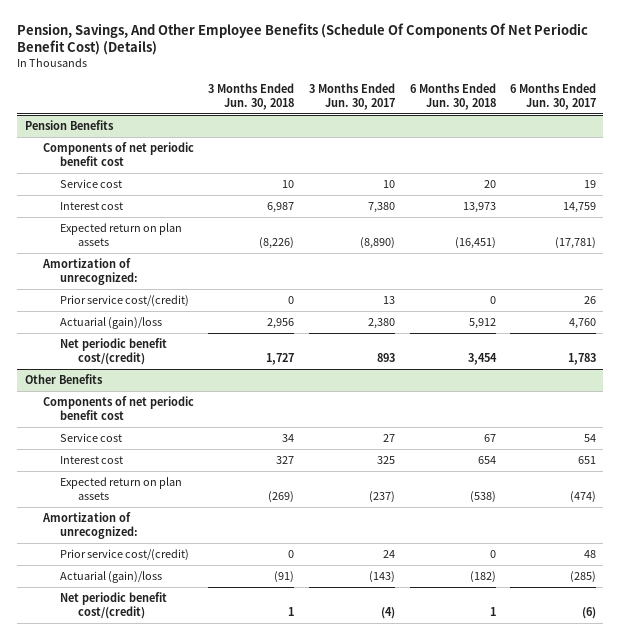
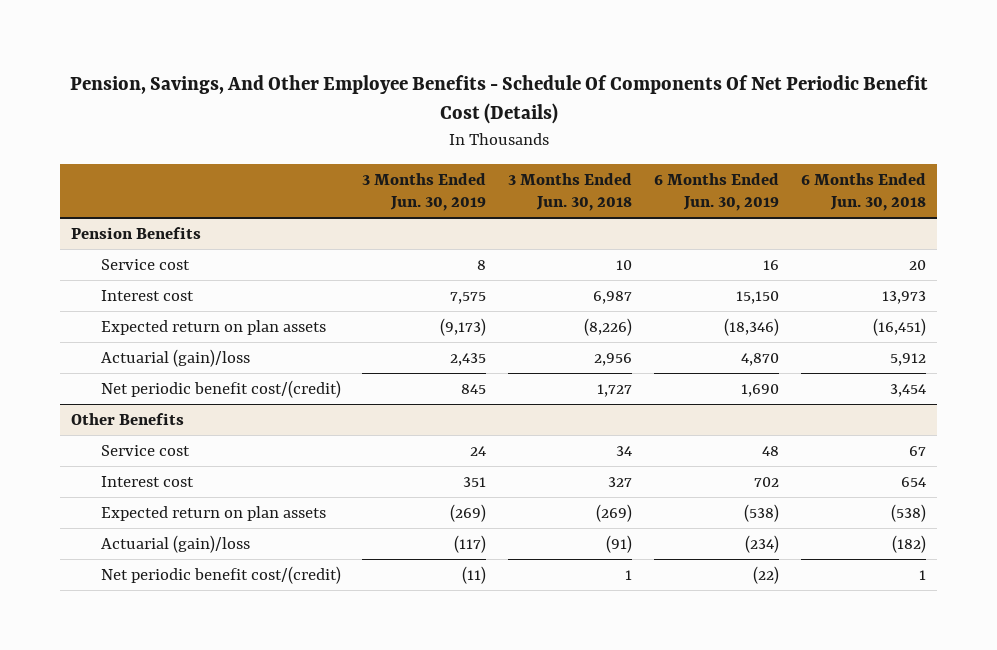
[17,22,589,55] Pension, Savings, And Other Employee Benefits (Schedule Of Components Of Net Periodic Benefit Cost) (Details) -> [69,74,928,125] Pension, Savings, And Other Employee Benefits - Schedule Of Components Of Net Periodic Benefit Cost (Details)
[308,83,395,111] 3 Months Ended Jun. 30, 2017 -> none
[510,83,597,111] 6 Months Ended Jun. 30, 2017 -> none
none -> [362,172,487,212] 3 Months Ended Jun. 30, 2019
none -> [654,172,780,212] 6 Months Ended Jun. 30, 2019
[42,142,194,166] Components of net periodic benefit cost -> none
[41,258,139,285] Amortization of unrecognized: -> none
[60,295,190,308] Prior service cost/(credit) -> none
[42,396,194,420] Components of net periodic benefit cost -> none
[41,512,139,539] Amortization of unrecognized: -> none
[60,549,190,562] Prior service cost/(credit) -> none

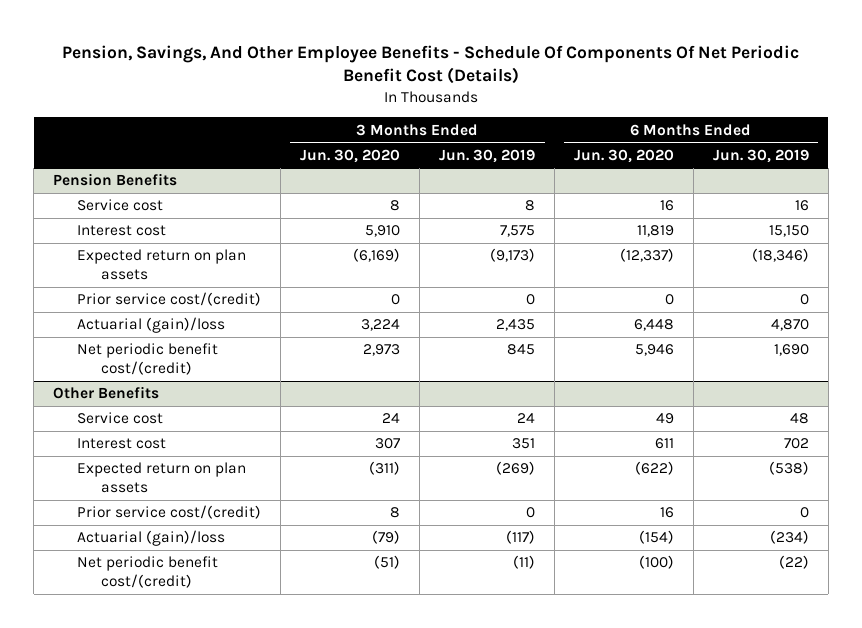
[508,172,633,212] 3 Months Ended Jun. 30, 2018 -> none
[801,172,927,212] 6 Months Ended Jun. 30, 2018 -> none
none -> [300,148,401,163] Jun. 30, 2020
none -> [573,148,674,163] Jun. 30, 2020
none -> [77,292,262,307] Prior service cost/(credit)
none -> [77,505,262,520] Prior service cost/(credit)

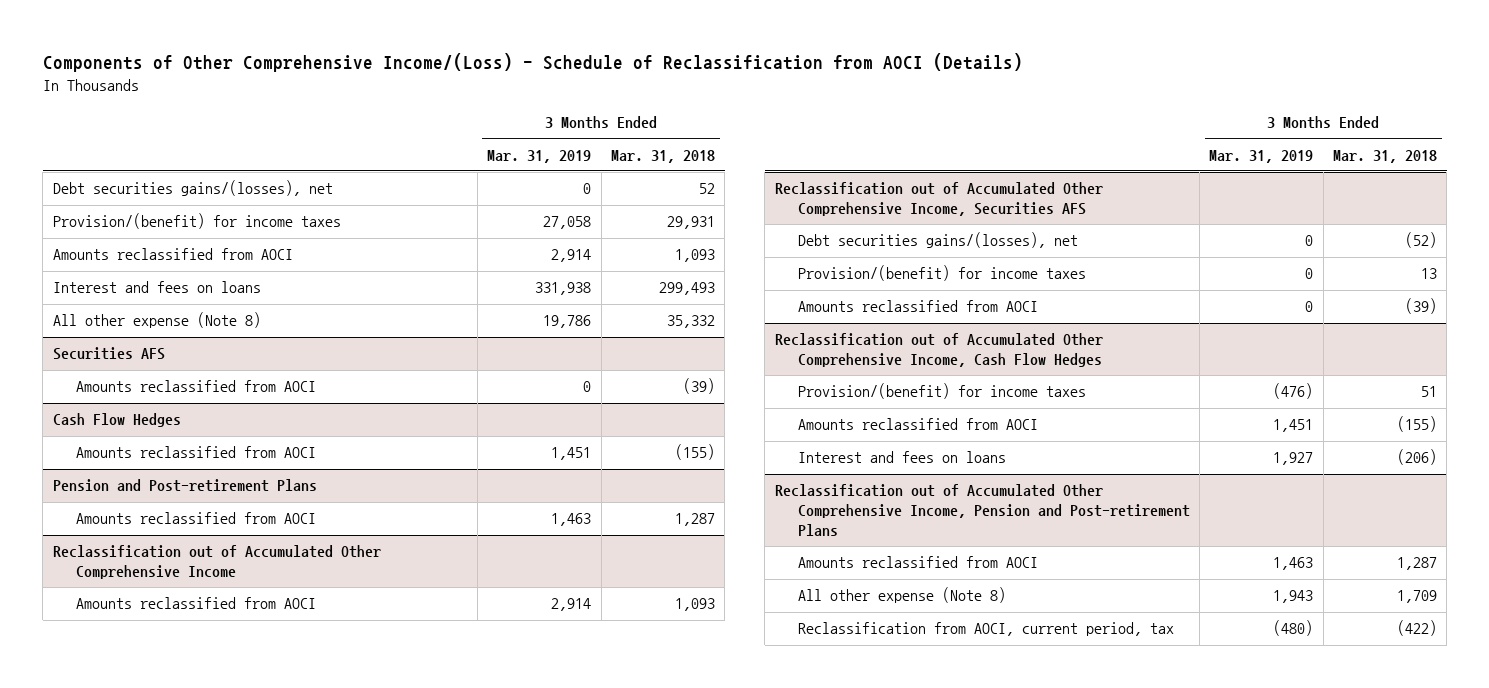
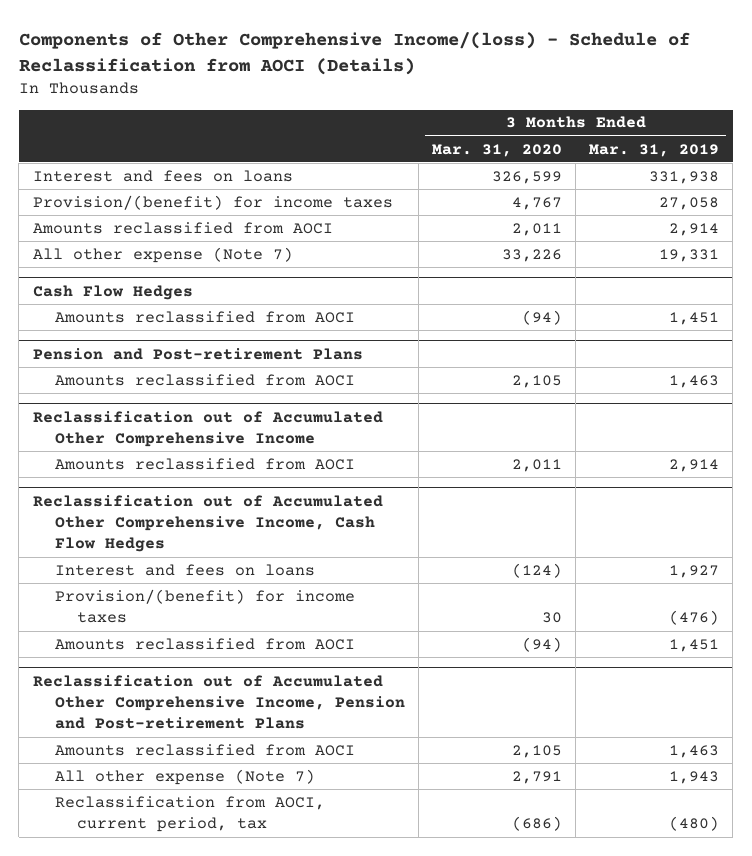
[42,52,1023,72] Components of Other Comprehensive Income/(Loss) - Schedule of Reclassification from AOCI (Details) -> [18,31,690,75] Components of Other Comprehensive Income/(loss) - Schedule of Reclassification from AOCI (Details)
[610,149,715,163] Mar. 31, 2018 -> none
none -> [431,143,562,157] Mar. 31, 2020
[52,180,333,197] Debt securities gains/(losses), net -> none
[52,281,261,294] Interest and fees on loans -> [32,169,293,182] Interest and fees on loans
[52,347,165,361] Securities AFS -> none
[75,380,316,393] Amounts reclassified from AOCI -> none
[52,312,261,329] All other expense (Note 8) -> [32,246,293,263] All other expense (Note 7)
[543,315,592,329] 19,786 -> [659,248,720,262] 19,331
[774,182,1103,217] Reclassification out of Accumulated Other Comprehensive Income, Securities AFS -> none
[797,232,1078,249] Debt securities gains/(losses), net -> none
[797,265,1086,282] Provision/(benefit) for income taxes -> none
[797,300,1038,313] Amounts reclassified from AOCI -> none
[797,451,1006,464] Interest and fees on loans -> [54,563,315,576] Interest and fees on loans
[797,587,1006,604] All other expense (Note 8) -> [54,768,315,785] All other expense (Note 7)

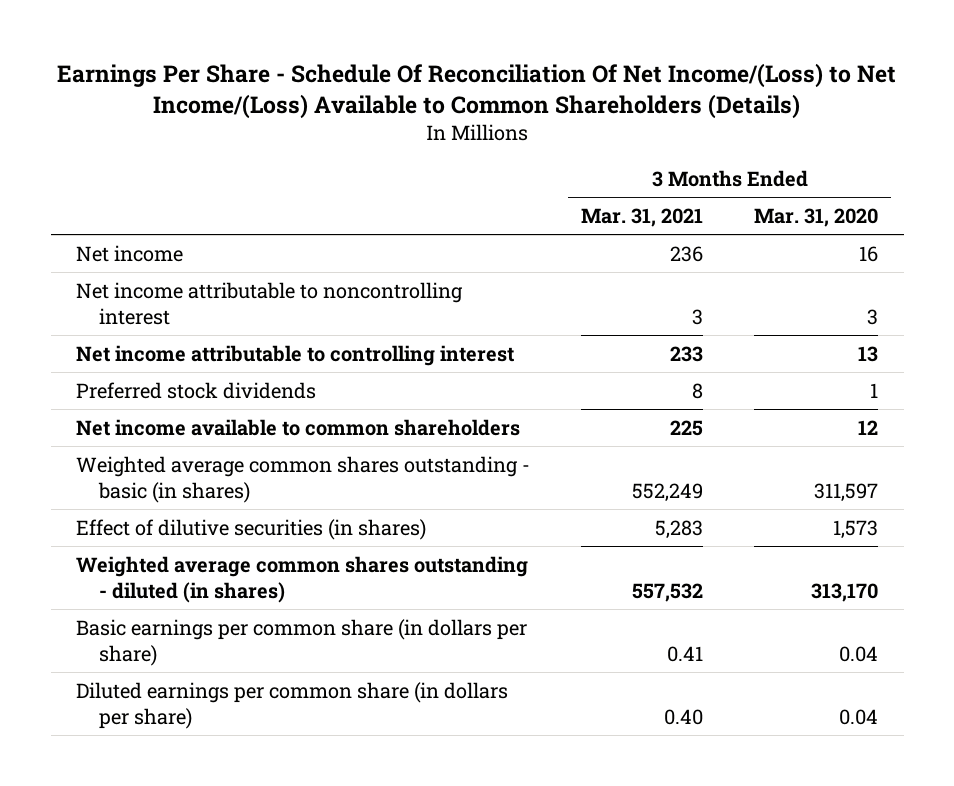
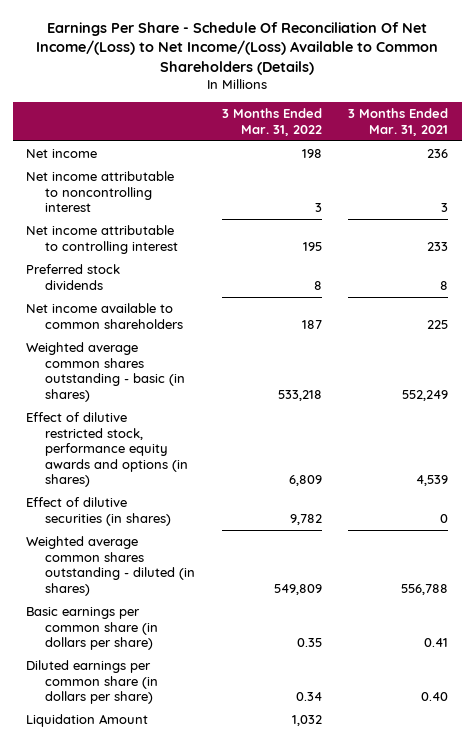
[754,207,879,227] Mar. 31, 2020 -> none
none -> [221,108,322,136] 3 Months Ended Mar. 31, 2022
none -> [25,412,189,488] Effect of dilutive restricted stock, performance equity awards and options (in shares)
[655,519,704,539] 5,283 -> [440,513,449,523] 0
[632,582,704,602] 557,532 -> [401,583,449,595] 556,788
none -> [25,714,148,728] Liquidation Amount

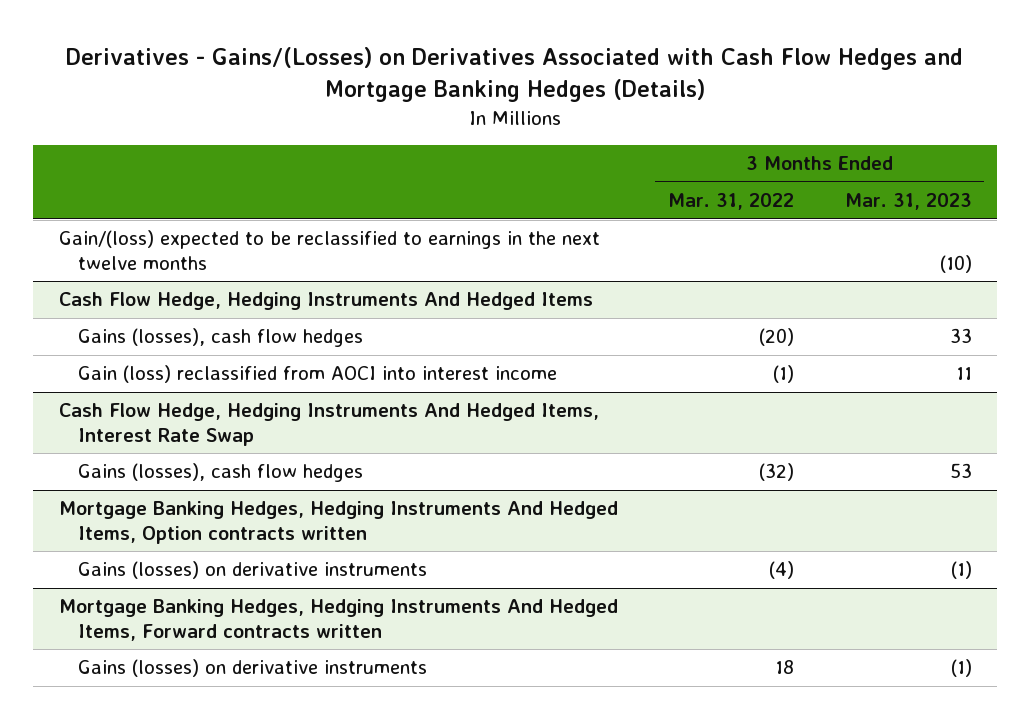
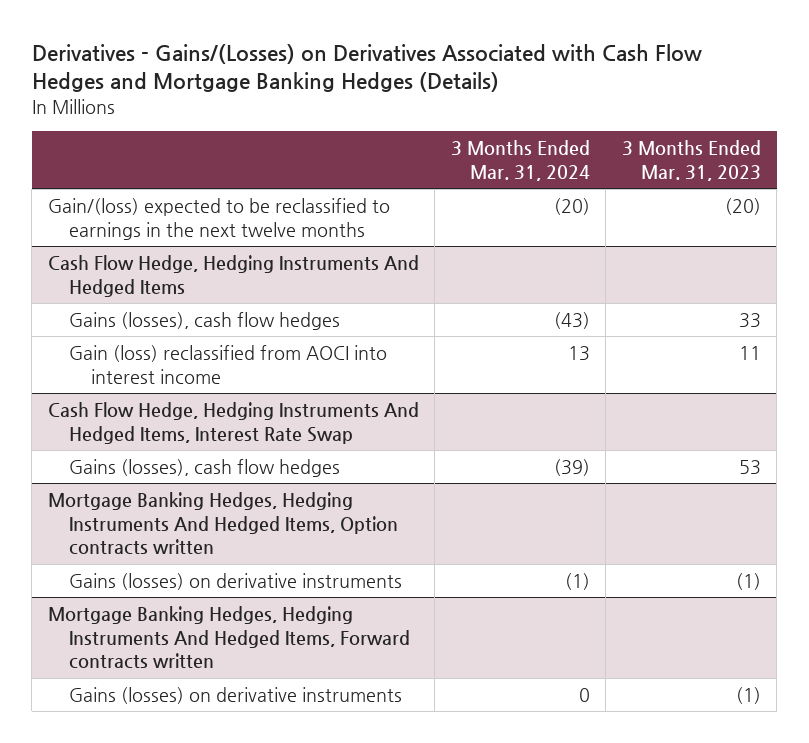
[668,193,795,211] Mar. 31, 2022 -> none
none -> [450,140,590,181] 3 Months Ended Mar. 31, 2024
[939,254,972,273] (10) -> [724,198,761,216] (20)

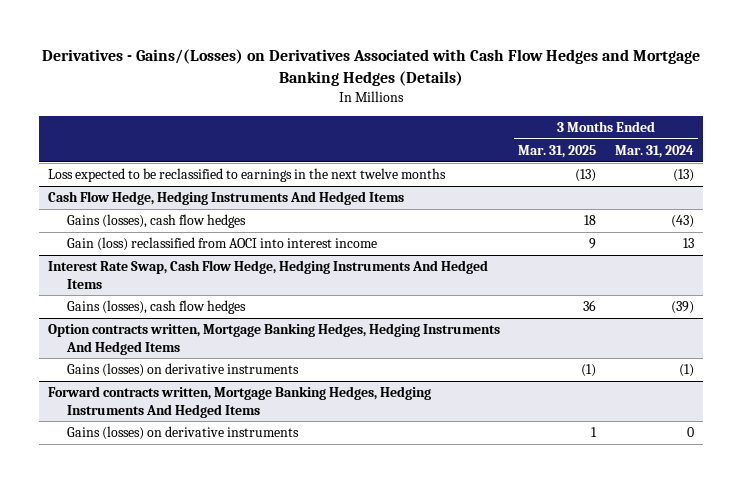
[621,140,761,181] 3 Months Ended Mar. 31, 2023 -> none
none -> [518,144,597,158] Mar. 31, 2025
[47,198,390,240] Gain/(loss) expected to be reclassified to earnings in the next twelve months -> [48,168,447,183] Loss expected to be reclassified to earnings in the next twelve months
[553,198,590,216] (20) -> [672,169,694,183] (13)
[47,402,419,444] Cash Flow Hedge, Hedging Instruments And Hedged Items, Interest Rate Swap -> [48,260,489,289] Interest Rate Swap, Cash Flow Hedge, Hedging Instruments And Hedged Items
[47,492,399,556] Mortgage Banking Hedges, Hedging Instruments And Hedged Items, Option contracts written -> [48,323,501,355] Option contracts written, Mortgage Banking Hedges, Hedging Instruments And Hedged Items
[47,606,411,670] Mortgage Banking Hedges, Hedging Instruments And Hedged Items, Forward contracts written -> [48,386,432,418] Forward contracts written, Mortgage Banking Hedges, Hedging Instruments And Hedged Items

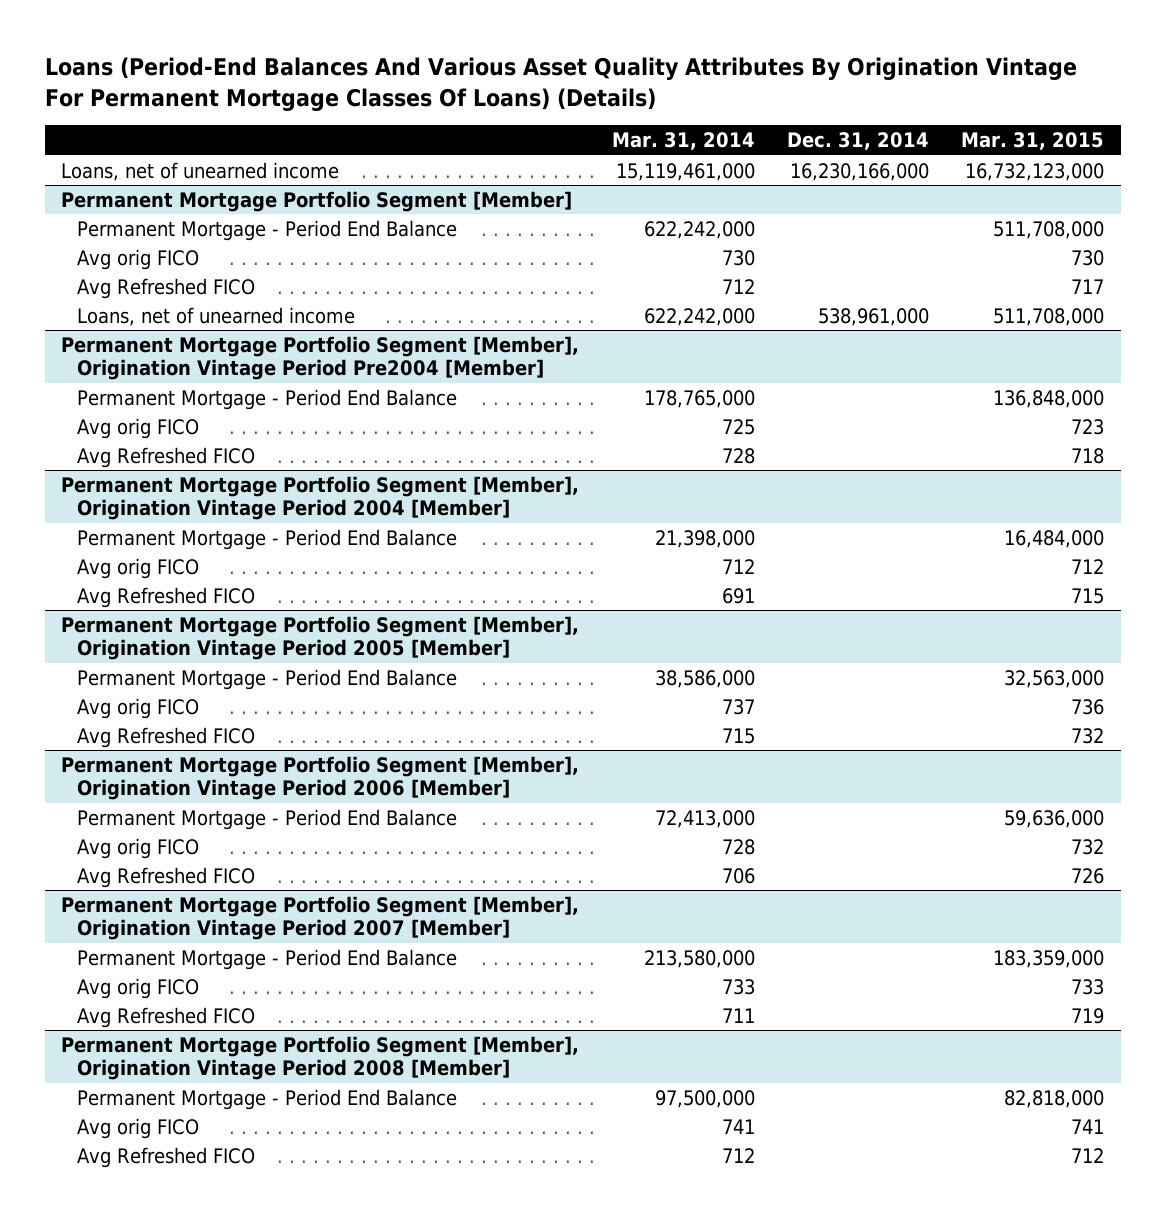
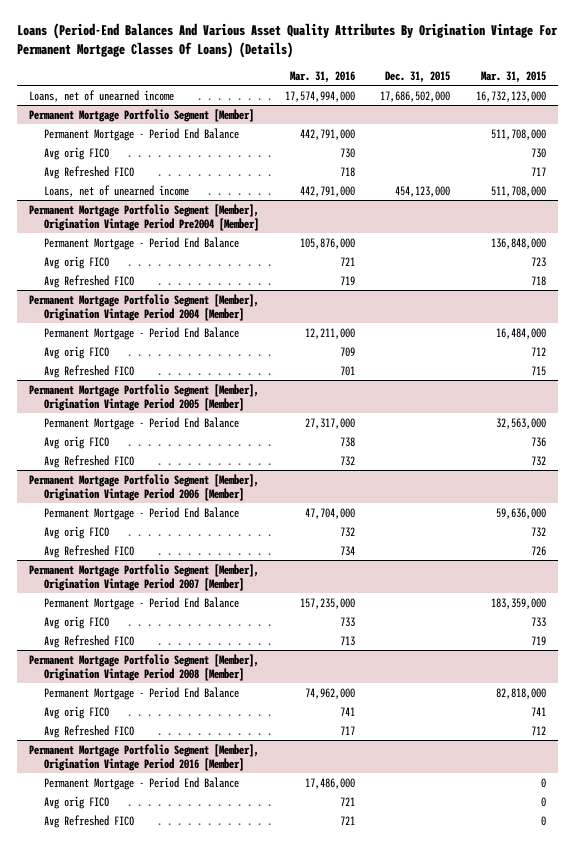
[611,132,755,151] Mar. 31, 2014 -> none
[786,132,929,151] Dec. 31, 2014 -> none
none -> [289,70,355,83] Mar. 31, 2016
none -> [385,70,451,83] Dec. 31, 2015
none -> [29,743,260,771] Permanent Mortgage Portfolio Segment [Member], Origination Vintage Period 2016 [Member]
none -> [44,776,240,790] Permanent Mortgage - Period End Balance
none -> [44,795,110,809] Avg orig FICO
none -> [44,814,135,828] Avg Refreshed FICO

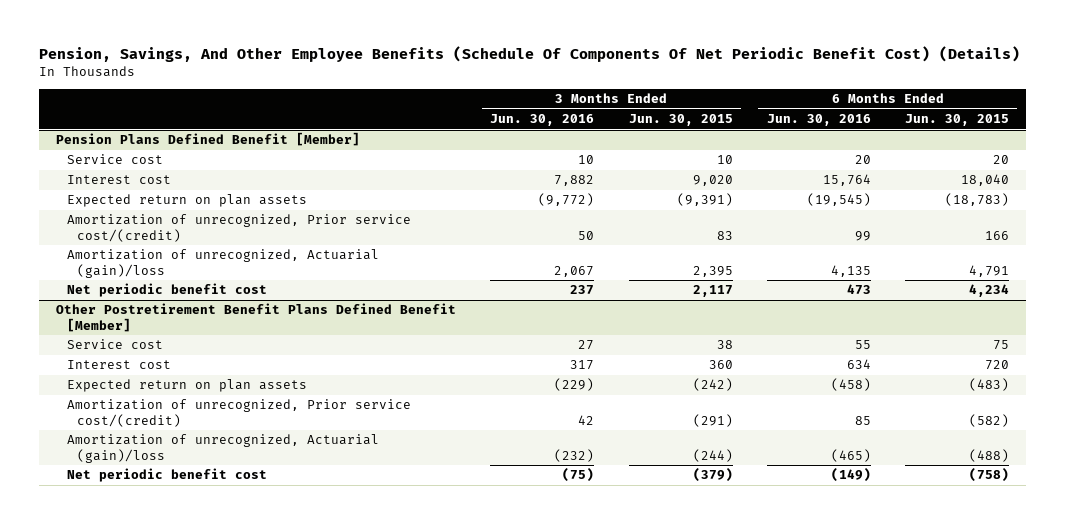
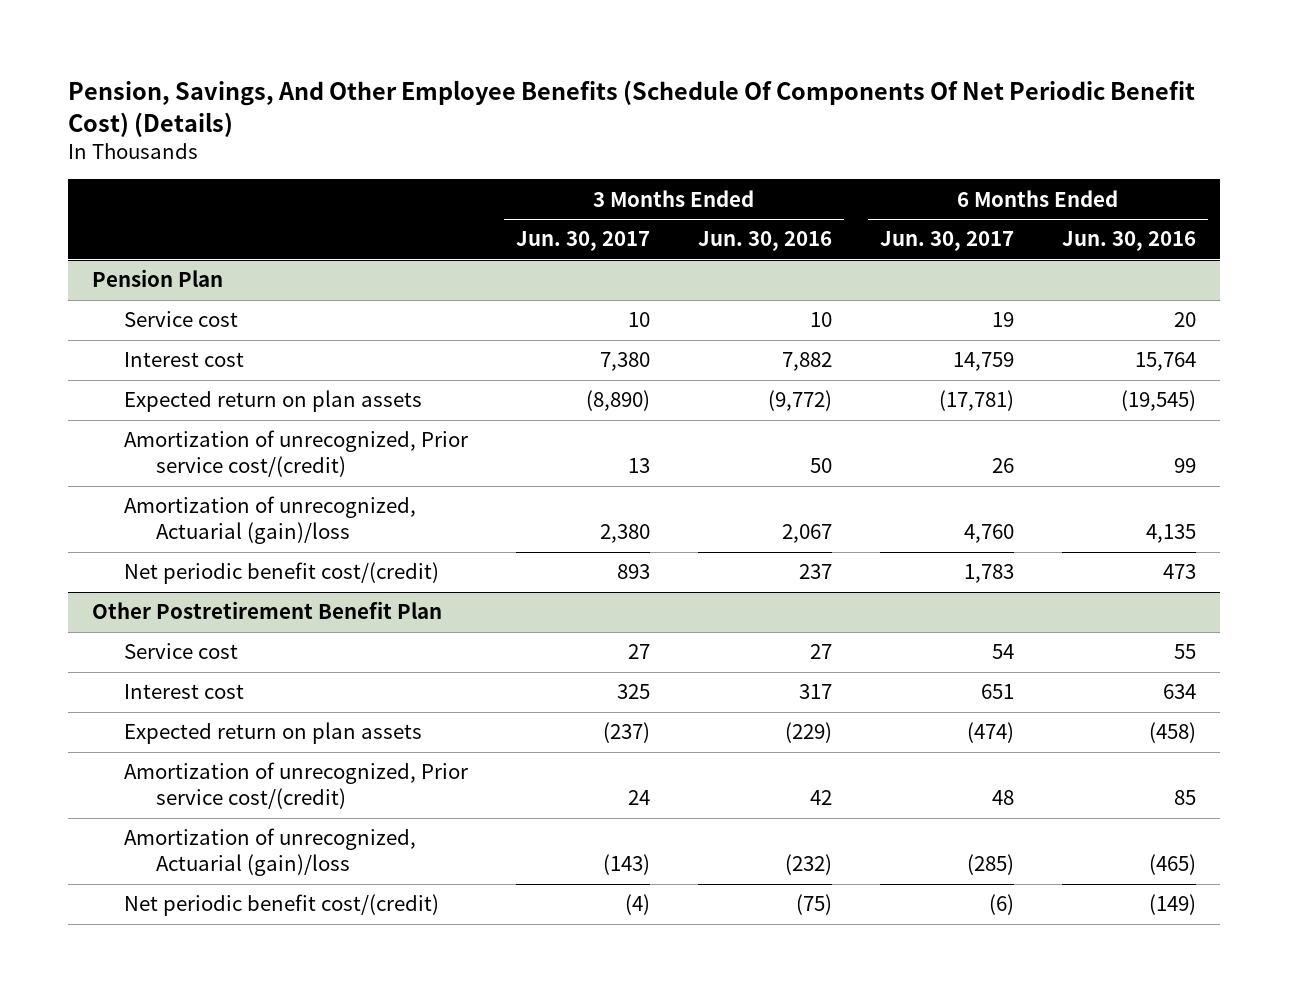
[628,113,733,126] Jun. 30, 2015 -> none
[904,113,1009,126] Jun. 30, 2015 -> none
none -> [516,231,651,252] Jun. 30, 2017
none -> [880,231,1015,252] Jun. 30, 2017
[56,132,361,147] Pension Plans Defined Benefit [Member] -> [92,269,224,288] Pension Plan
[66,283,267,298] Net periodic benefit cost -> [124,562,440,585] Net periodic benefit cost/(credit)
[56,303,457,332] Other Postretirement Benefit Plans Defined Benefit [Member] -> [92,601,443,620] Other Postretirement Benefit Plan
[66,468,267,483] Net periodic benefit cost -> [124,894,440,917] Net periodic benefit cost/(credit)

